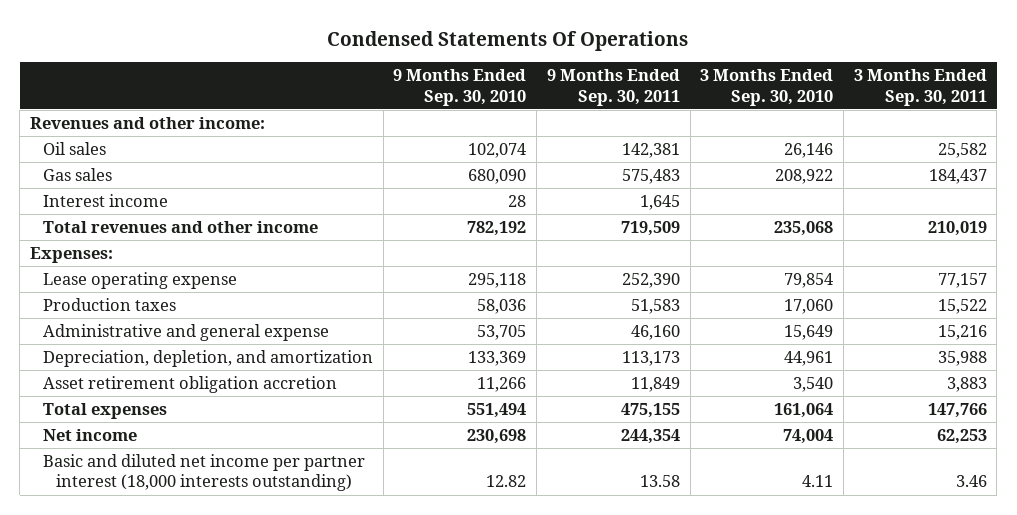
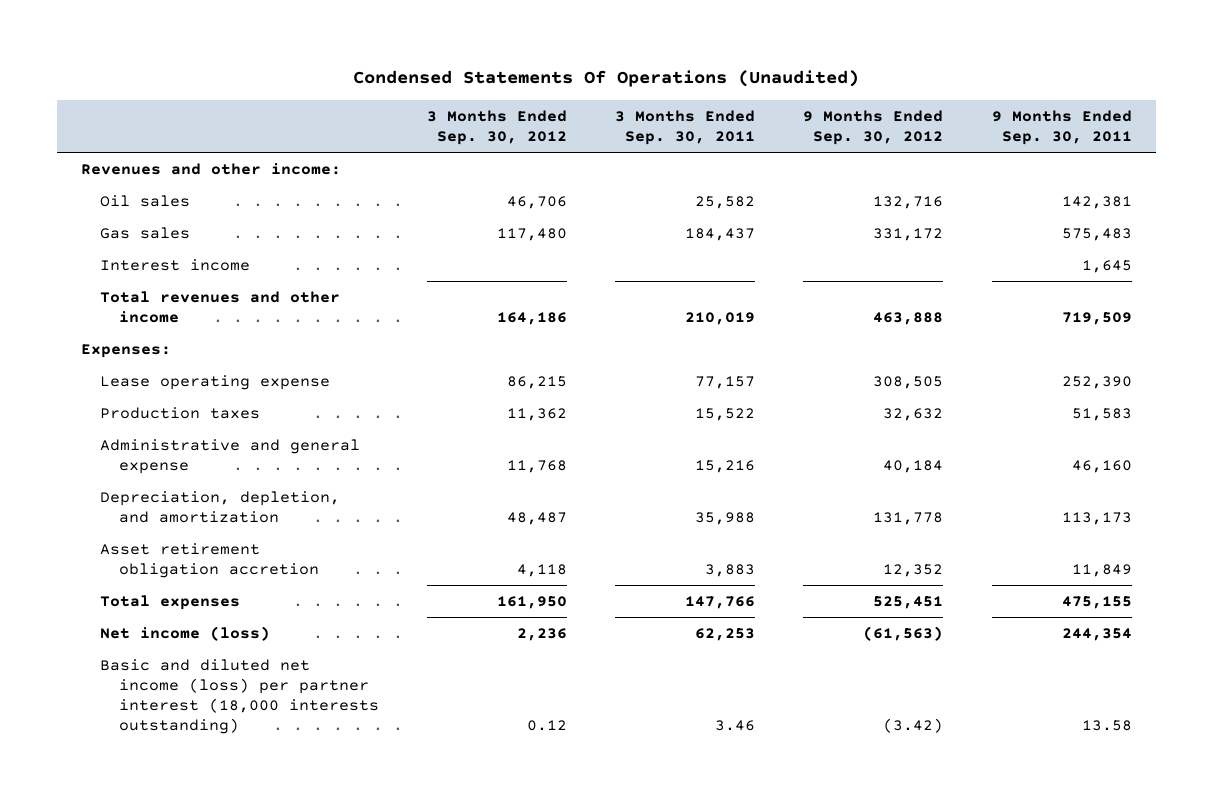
[327,30,689,51] Condensed Statements Of Operations -> [353,70,860,88] Condensed Statements Of Operations (Unaudited)
[393,69,527,106] 9 Months Ended Sep. 30, 2010 -> none
[700,69,834,106] 3 Months Ended Sep. 30, 2010 -> none
none -> [427,109,568,145] 3 Months Ended Sep. 30, 2012
none -> [803,109,944,145] 9 Months Ended Sep. 30, 2012
[43,429,138,442] Net income -> [100,626,271,642] Net income (loss)
[43,454,366,492] Basic and diluted net income per partner interest (18,000 interests outstanding) -> [100,659,380,735] Basic and diluted net income (loss) per partner interest (18,000 interests outstanding)

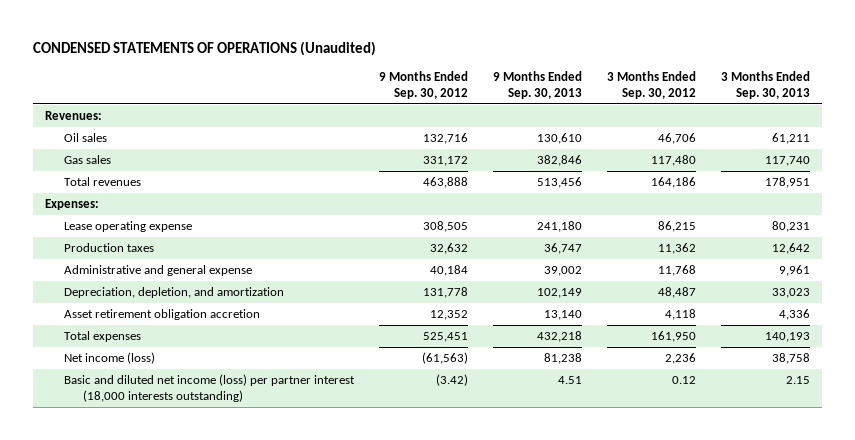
[353,70,860,88] Condensed Statements Of Operations (Unaudited) -> [32,40,376,56] CONDENSED STATEMENTS OF OPERATIONS (Unaudited)
[615,109,756,145] 3 Months Ended Sep. 30, 2011 -> none
[991,109,1132,145] 9 Months Ended Sep. 30, 2011 -> none
none -> [492,70,582,99] 9 Months Ended Sep. 30, 2013
none -> [720,70,810,99] 3 Months Ended Sep. 30, 2013
[81,163,342,176] Revenues and other income: -> [45,111,103,121] Revenues:
[100,259,251,272] Interest income -> none
[100,291,341,324] Total revenues and other income -> [63,177,141,187] Total revenues

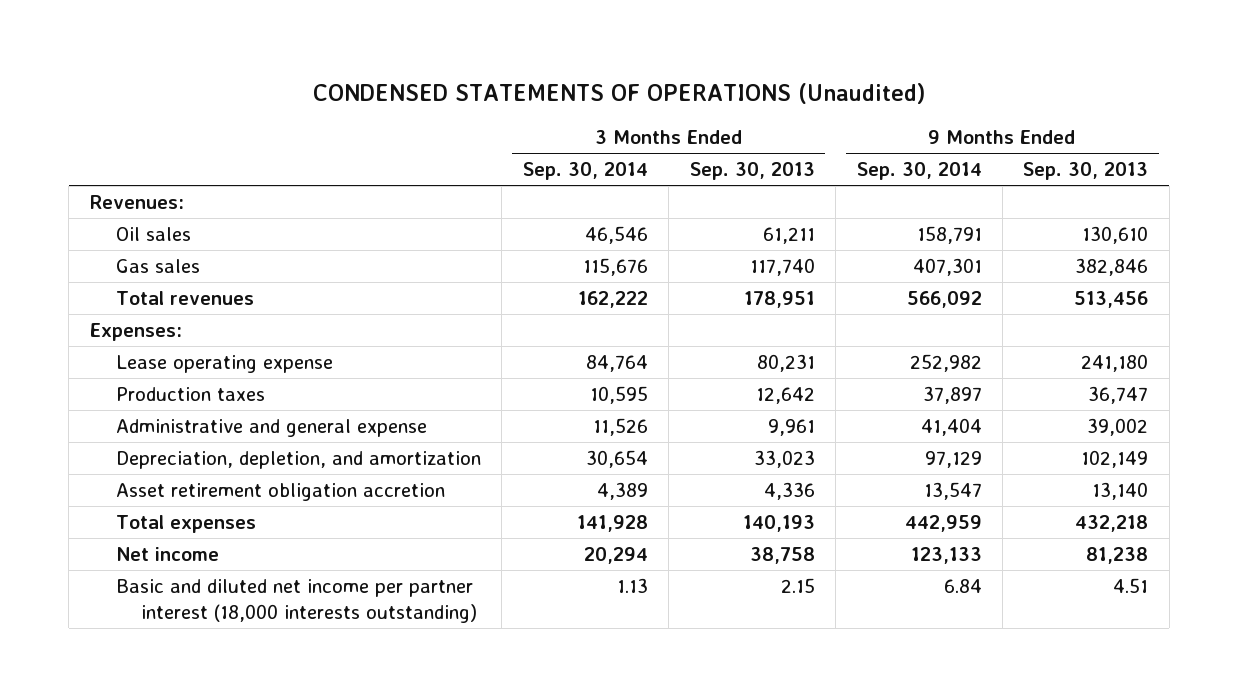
[378,70,468,99] 9 Months Ended Sep. 30, 2012 -> none
[606,70,696,99] 3 Months Ended Sep. 30, 2012 -> none
none -> [522,162,648,181] Sep. 30, 2014
none -> [856,162,982,181] Sep. 30, 2014
[63,352,155,365] Net income (loss) -> [115,546,219,561] Net income
[63,374,355,402] Basic and diluted net income (loss) per partner interest (18,000 interests outstanding) -> [115,578,478,624] Basic and diluted net income per partner interest (18,000 interests outstanding)

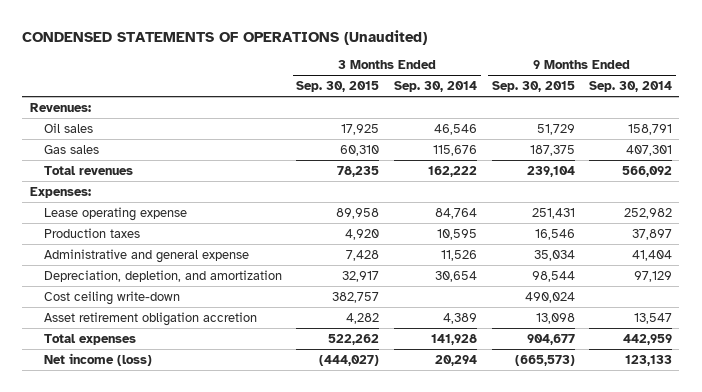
[689,162,815,181] Sep. 30, 2013 -> none
[1023,162,1149,181] Sep. 30, 2013 -> none
none -> [296,81,380,93] Sep. 30, 2015
none -> [491,81,575,93] Sep. 30, 2015
none -> [43,290,180,305] Cost ceiling write-down
[115,578,478,624] Basic and diluted net income per partner interest (18,000 interests outstanding) -> none
[115,546,219,561] Net income -> [43,352,152,366] Net income (loss)

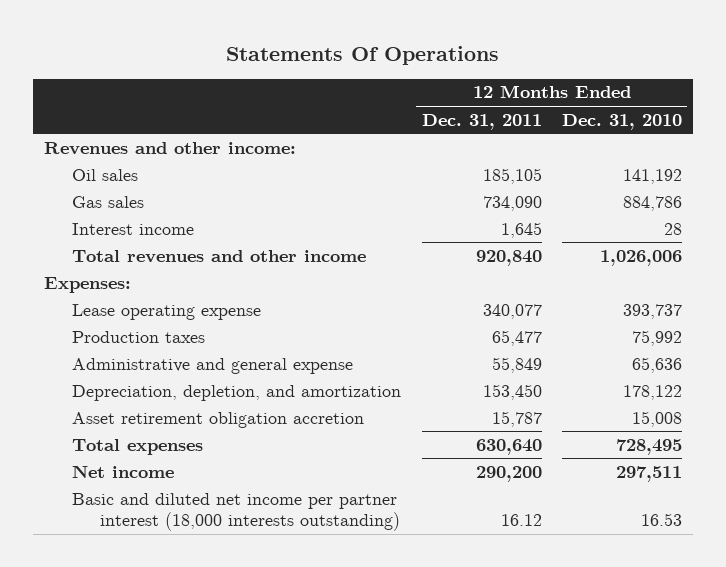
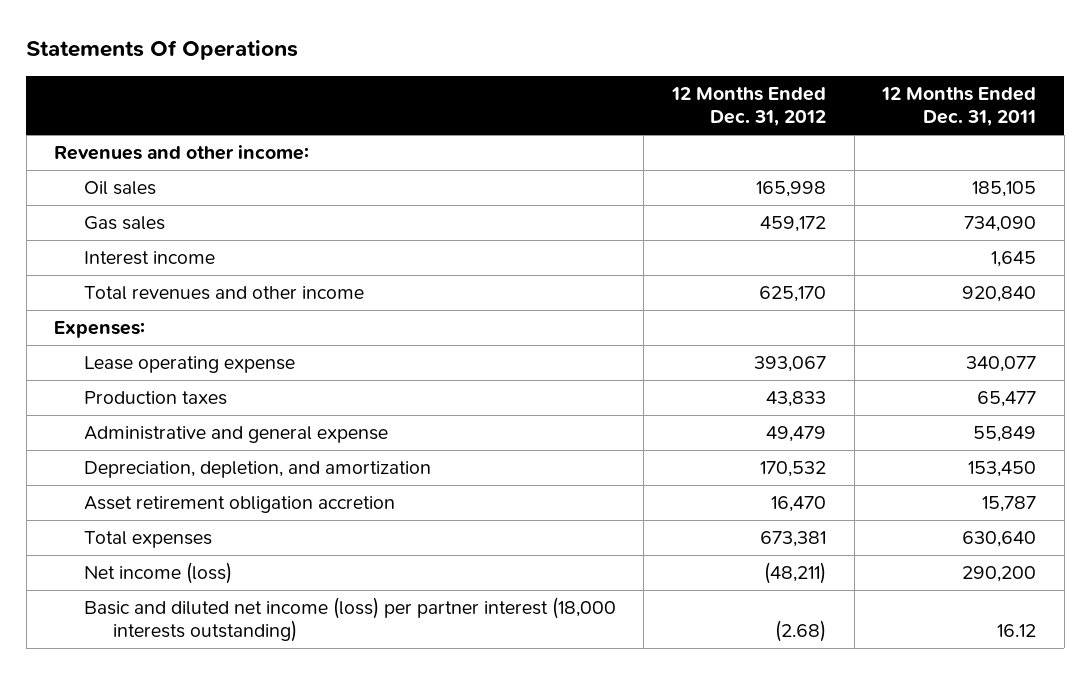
[562,113,683,130] Dec. 31, 2010 -> none
none -> [670,87,826,127] 12 Months Ended Dec. 31, 2012
[71,464,174,478] Net income -> [83,562,232,585] Net income (loss)
[71,492,400,532] Basic and diluted net income per partner interest (18,000 interests outstanding) -> [83,597,616,643] Basic and diluted net income (loss) per partner interest (18,000 interests outstanding)

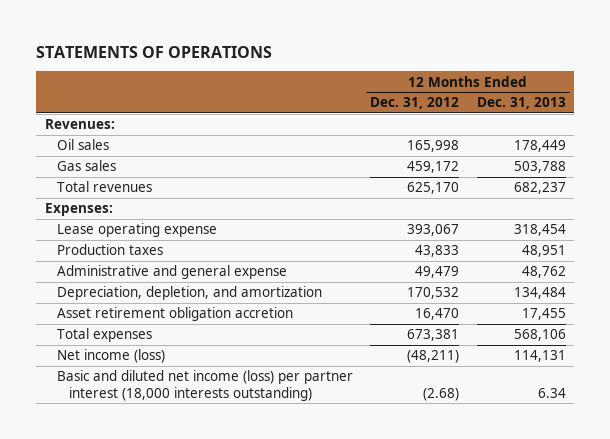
[26,40,299,61] Statements Of Operations -> [36,45,273,58] STATEMENTS OF OPERATIONS
[881,87,1037,127] 12 Months Ended Dec. 31, 2011 -> none
none -> [476,97,566,110] Dec. 31, 2013
[54,145,310,161] Revenues and other income: -> [44,119,115,130] Revenues:
[83,251,215,266] Interest income -> none
[83,286,364,301] Total revenues and other income -> [57,181,153,193] Total revenues

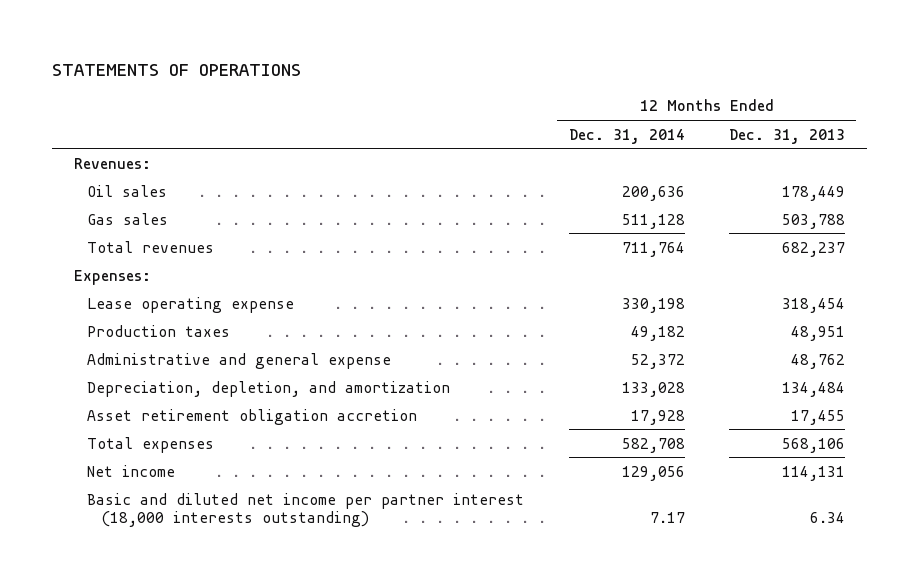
[370,97,460,110] Dec. 31, 2012 -> none
none -> [568,128,685,144] Dec. 31, 2014
[57,349,166,364] Net income (loss) -> [87,464,176,477] Net income
[57,370,354,401] Basic and diluted net income (loss) per partner interest (18,000 interests outstanding) -> [87,492,525,528] Basic and diluted net income per partner interest (18,000 interests outstanding)

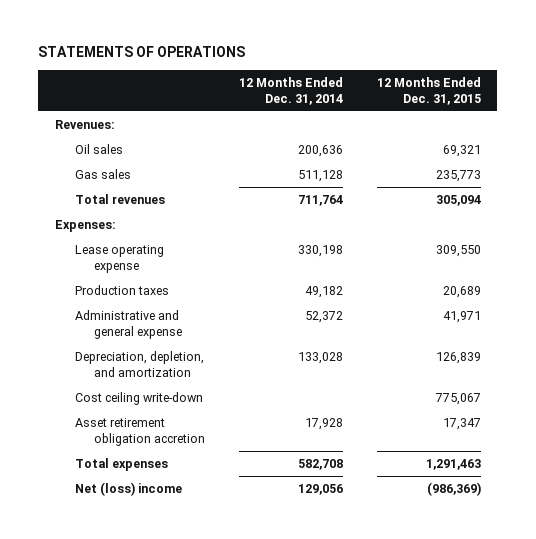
[728,128,845,144] Dec. 31, 2013 -> none
none -> [376,76,481,105] 12 Months Ended Dec. 31, 2015
none -> [74,392,203,406] Cost ceiling write-down
[87,492,525,528] Basic and diluted net income per partner interest (18,000 interests outstanding) -> none
[87,464,176,477] Net income -> [74,482,182,497] Net (loss) income

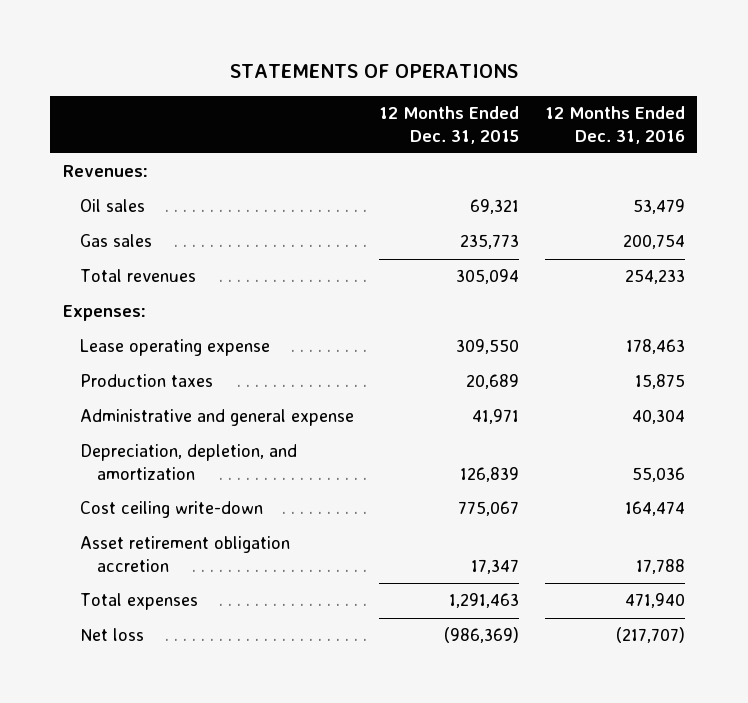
[238,76,343,105] 12 Months Ended Dec. 31, 2014 -> none
none -> [544,106,685,144] 12 Months Ended Dec. 31, 2016
[74,482,182,497] Net (loss) income -> [80,628,145,642] Net loss

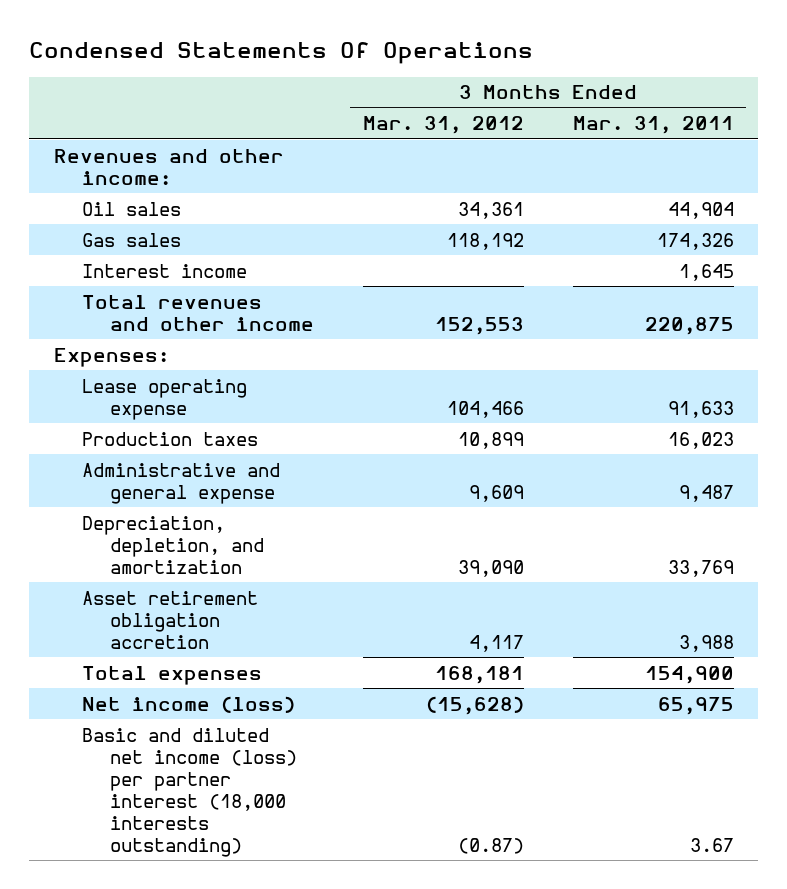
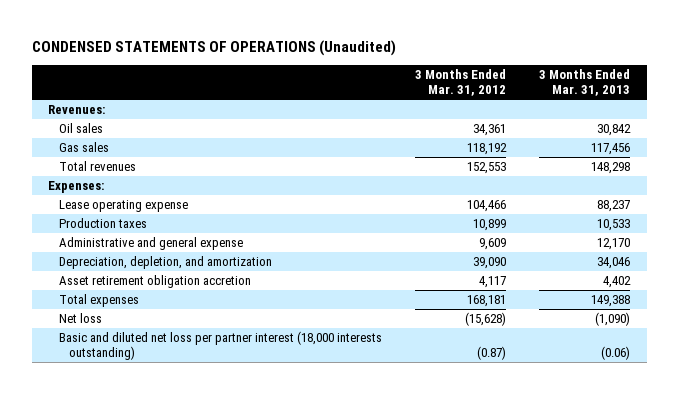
[29,42,534,65] Condensed Statements Of Operations -> [31,40,396,57] CONDENSED STATEMENTS OF OPERATIONS (Unaudited)
[572,116,734,135] Mar. 31, 2011 -> none
none -> [539,69,631,97] 3 Months Ended Mar. 31, 2013
[53,148,284,185] Revenues and other income: -> [48,104,106,114] Revenues:
[81,263,247,278] Interest income -> none
[81,294,314,331] Total revenues and other income -> [58,160,136,171] Total revenues
[81,695,295,713] Net income (loss) -> [58,312,102,323] Net loss
[81,727,297,857] Basic and diluted net income (loss) per partner interest (18,000 interests outstanding) -> [58,330,382,361] Basic and diluted net loss per partner interest (18,000 interests outstanding)

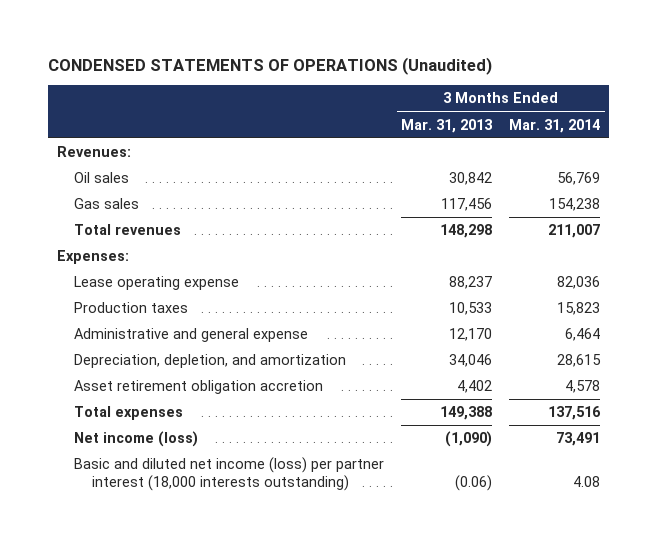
[415,69,507,97] 3 Months Ended Mar. 31, 2012 -> none
none -> [509,118,601,133] Mar. 31, 2014
[58,312,102,323] Net loss -> [74,431,199,448] Net income (loss)
[58,330,382,361] Basic and diluted net loss per partner interest (18,000 interests outstanding) -> [74,457,385,492] Basic and diluted net income (loss) per partner interest (18,000 interests outstanding)

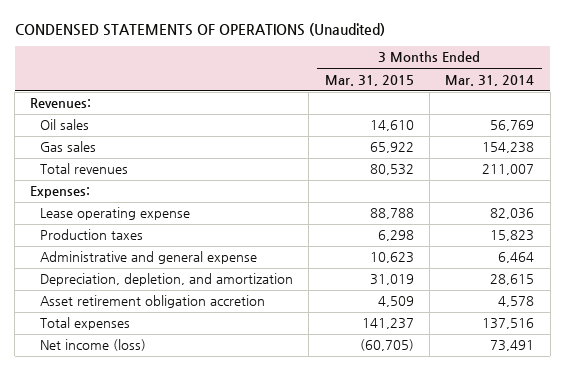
[401,118,494,133] Mar. 31, 2013 -> none
none -> [324,74,414,86] Mar. 31, 2015
[74,457,385,492] Basic and diluted net income (loss) per partner interest (18,000 interests outstanding) -> none

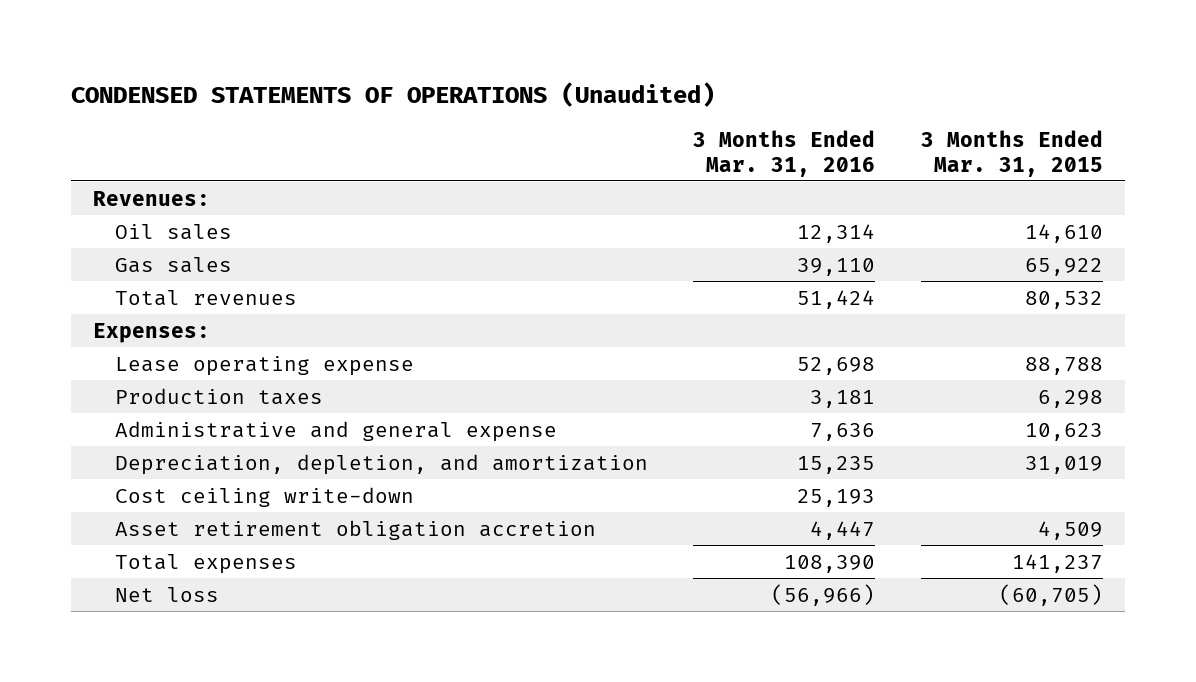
[445,74,535,86] Mar. 31, 2014 -> none
none -> [693,129,876,177] 3 Months Ended Mar. 31, 2016
none -> [114,486,414,507] Cost ceiling write-down
[39,339,146,352] Net income (loss) -> [114,586,219,602] Net loss

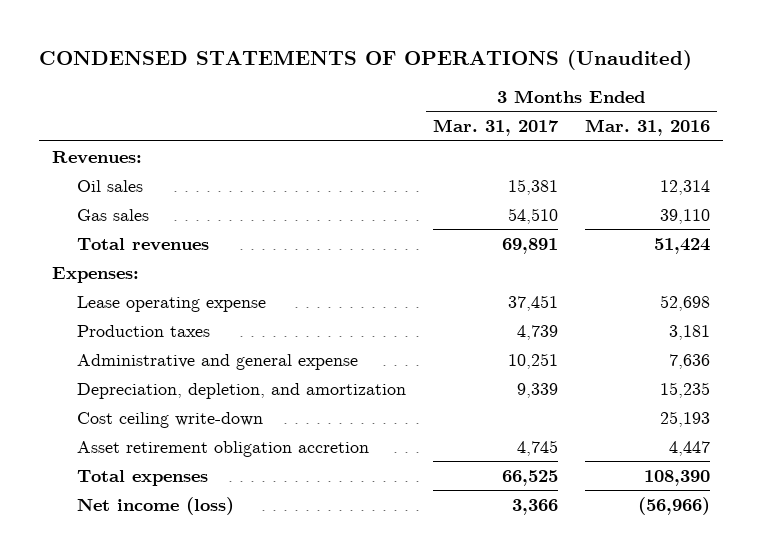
[920,129,1103,177] 3 Months Ended Mar. 31, 2015 -> none
none -> [432,119,559,137] Mar. 31, 2017
[114,586,219,602] Net loss -> [77,496,235,515] Net income (loss)

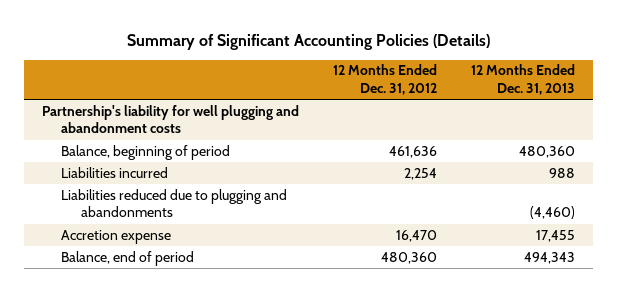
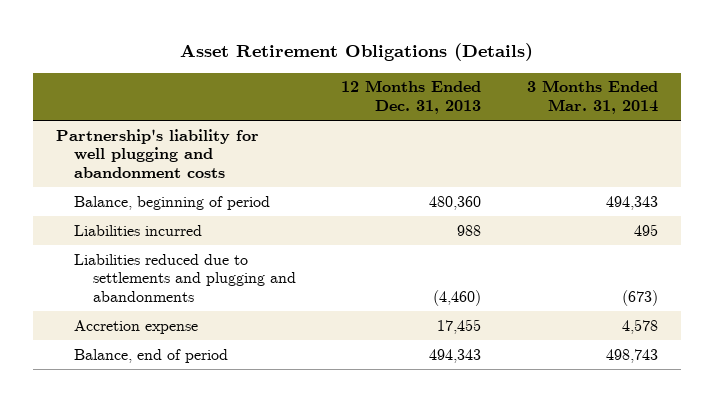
[126,33,490,50] Summary of Significant Accounting Policies (Details) -> [180,43,534,62] Asset Retirement Obligations (Details)
[333,64,438,95] 12 Months Ended Dec. 31, 2012 -> none
none -> [527,80,659,114] 3 Months Ended Mar. 31, 2014
[61,188,288,218] Liabilities reduced due to plugging and abandonments -> [74,253,296,303] Liabilities reduced due to settlements and plugging and abandonments

